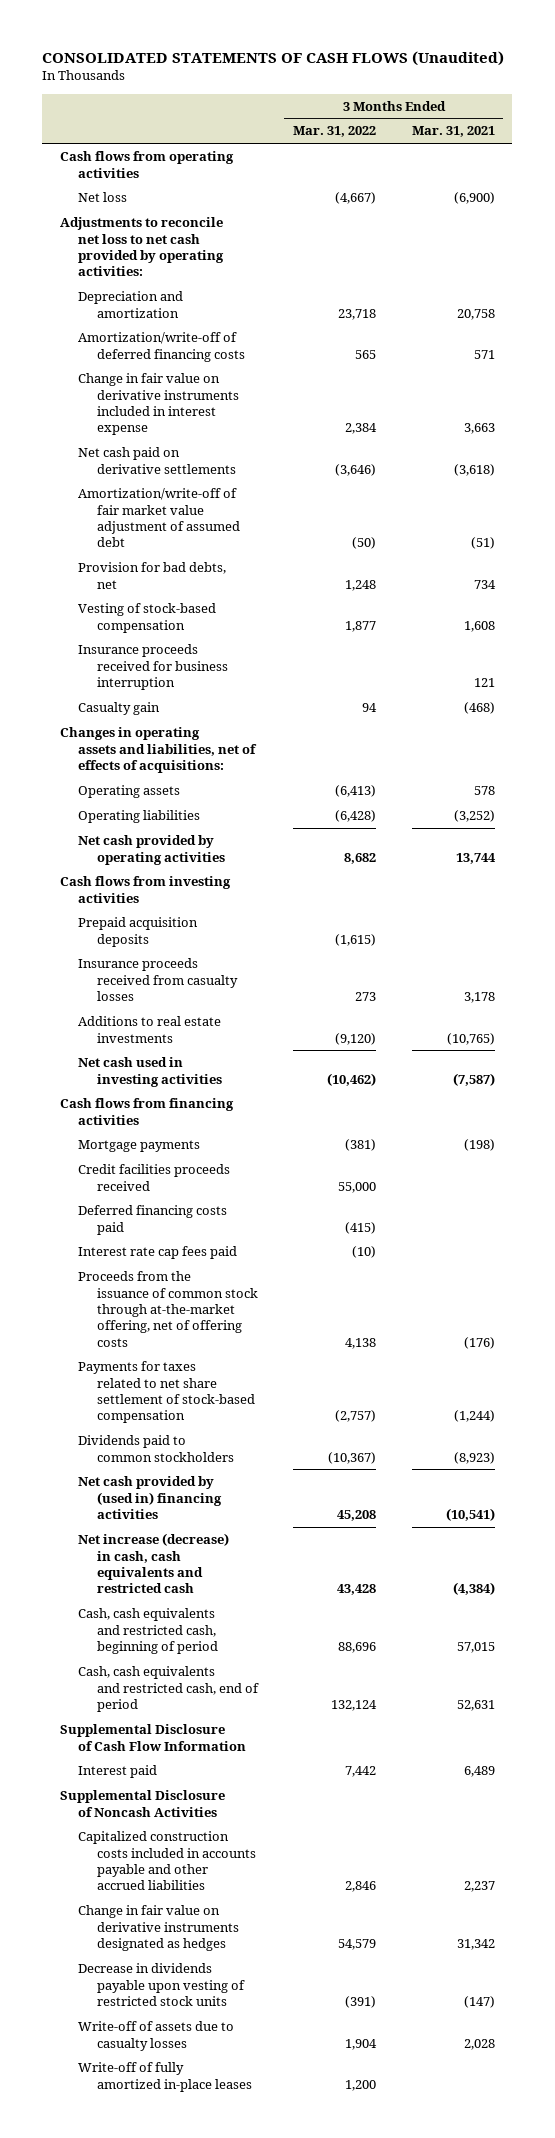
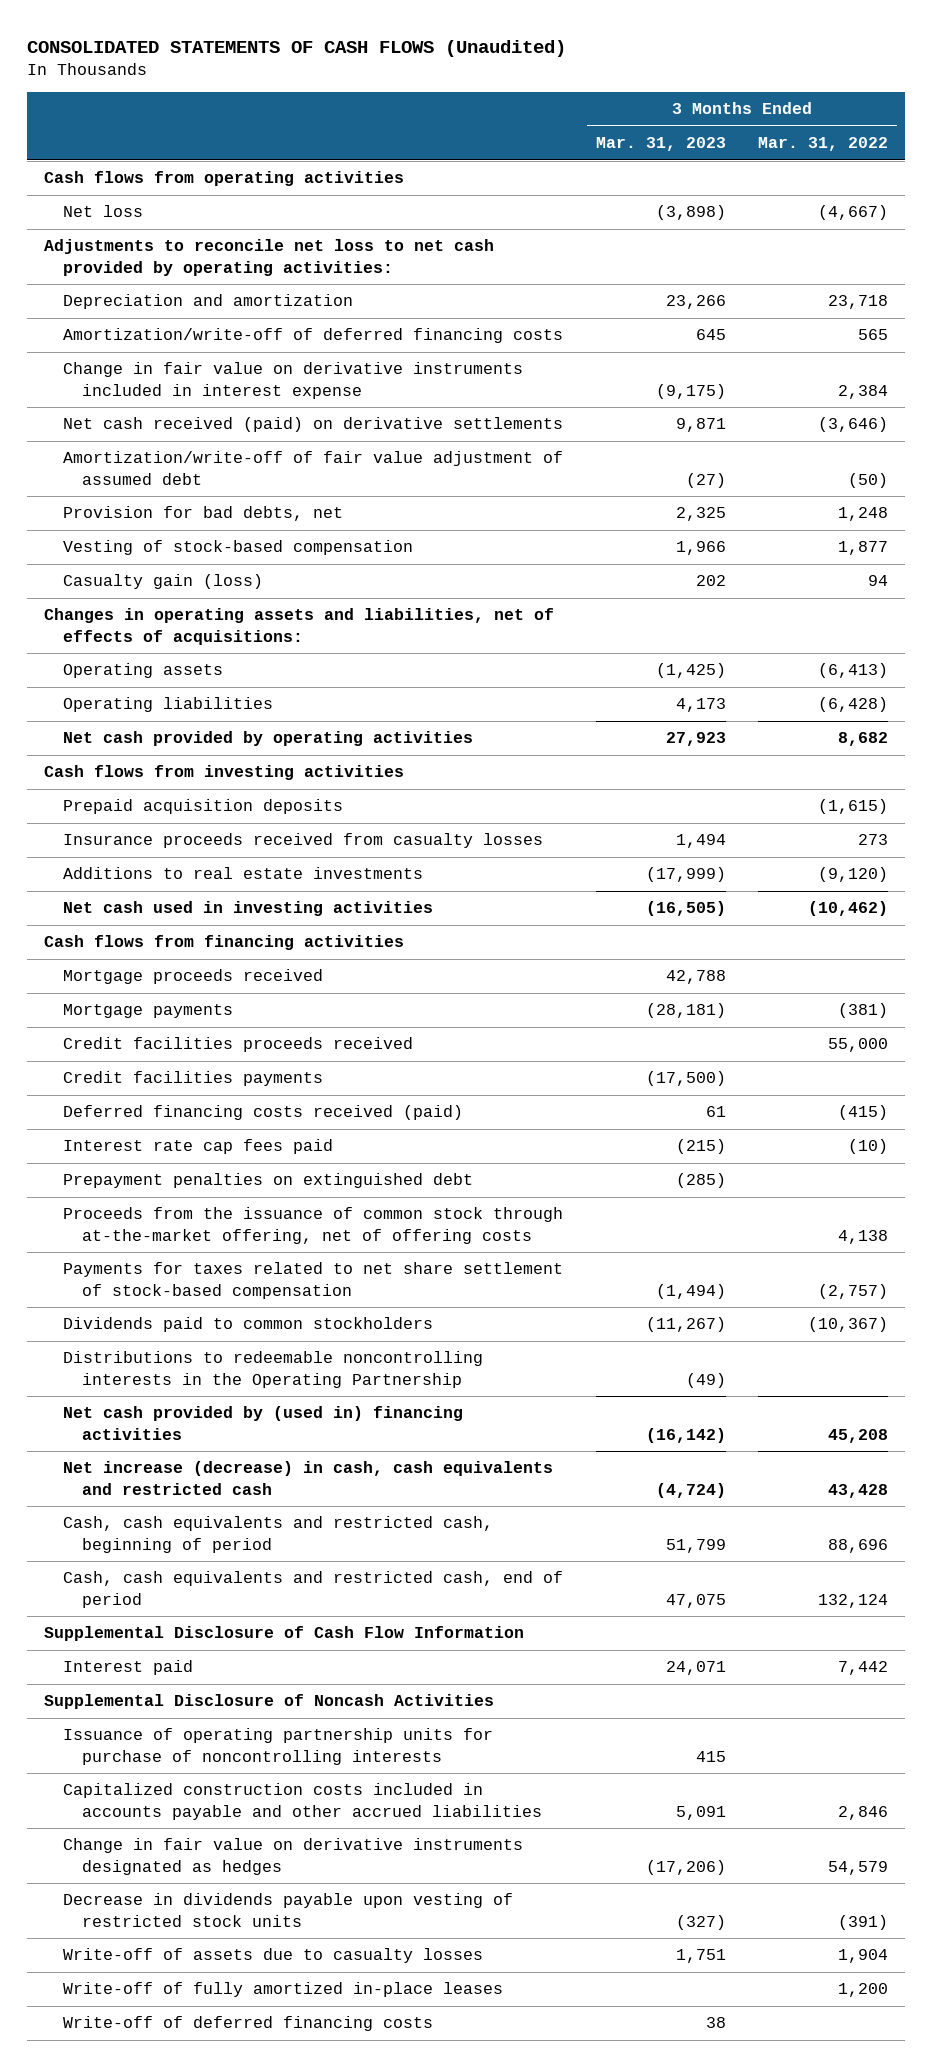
[411,126,495,138] Mar. 31, 2021 -> none
none -> [595,137,726,152] Mar. 31, 2023
[78,447,236,474] Net cash paid on derivative settlements -> [62,417,563,433] Net cash received (paid) on derivative settlements
[78,488,240,548] Amortization/write-off of fair market value adjustment of assumed debt -> [62,451,563,485] Amortization/write-off of fair value adjustment of assumed debt
[78,644,228,690] Insurance proceeds received for business interruption -> none
[78,702,161,716] Casualty gain -> [62,574,263,590] Casualty gain (loss)
none -> [62,969,323,985] Mortgage proceeds received
none -> [62,1071,323,1087] Credit facilities payments
[78,1205,228,1235] Deferred financing costs paid -> [62,1105,463,1121] Deferred financing costs received (paid)
none -> [62,1173,473,1189] Prepayment penalties on extinguished debt
none -> [62,1351,483,1388] Distributions to redeemable noncontrolling interests in the Operating Partnership
none -> [62,1728,493,1765] Issuance of operating partnership units for purchase of noncontrolling interests
none -> [62,2016,433,2032] Write-off of deferred financing costs

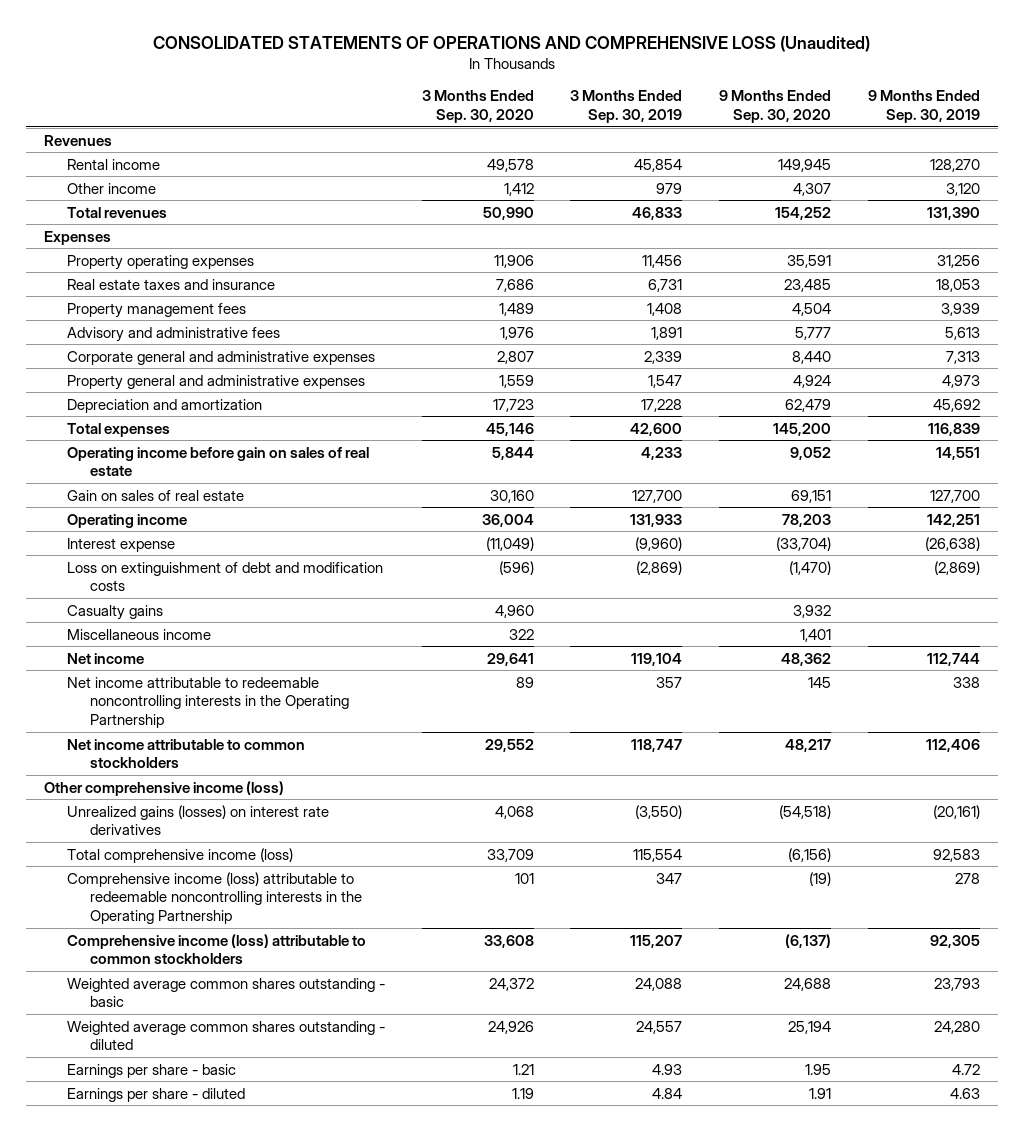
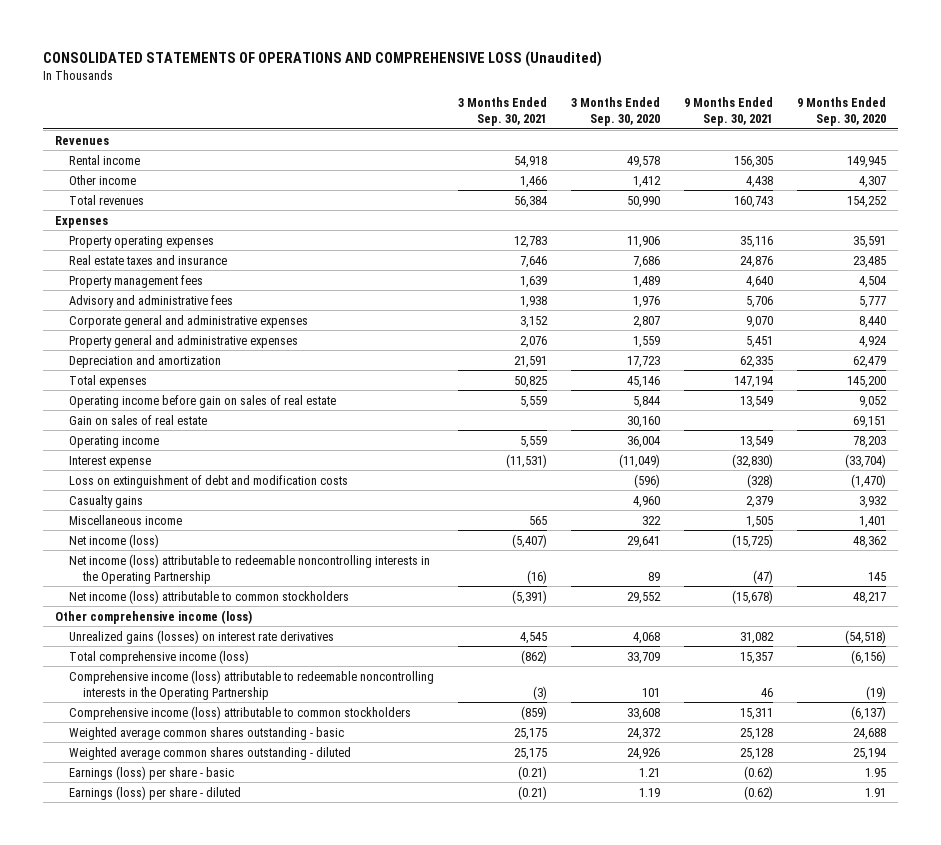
[570,90,683,123] 3 Months Ended Sep. 30, 2019 -> none
[867,90,980,123] 9 Months Ended Sep. 30, 2019 -> none
none -> [458,96,548,127] 3 Months Ended Sep. 30, 2021
none -> [684,96,774,127] 9 Months Ended Sep. 30, 2021
[66,652,144,664] Net income -> [69,533,160,548] Net income (loss)
[66,676,349,729] Net income attributable to redeemable noncontrolling interests in the Operating Partnership -> [69,553,431,584] Net income (loss) attributable to redeemable noncontrolling interests in the Operating Partnership
[66,738,305,769] Net income attributable to common stockholders -> [69,589,350,604] Net income (loss) attributable to common stockholders
[66,1063,236,1078] Earnings per share - basic -> [69,765,235,780] Earnings (loss) per share - basic
[66,1087,245,1102] Earnings per share - diluted -> [69,785,242,800] Earnings (loss) per share - diluted

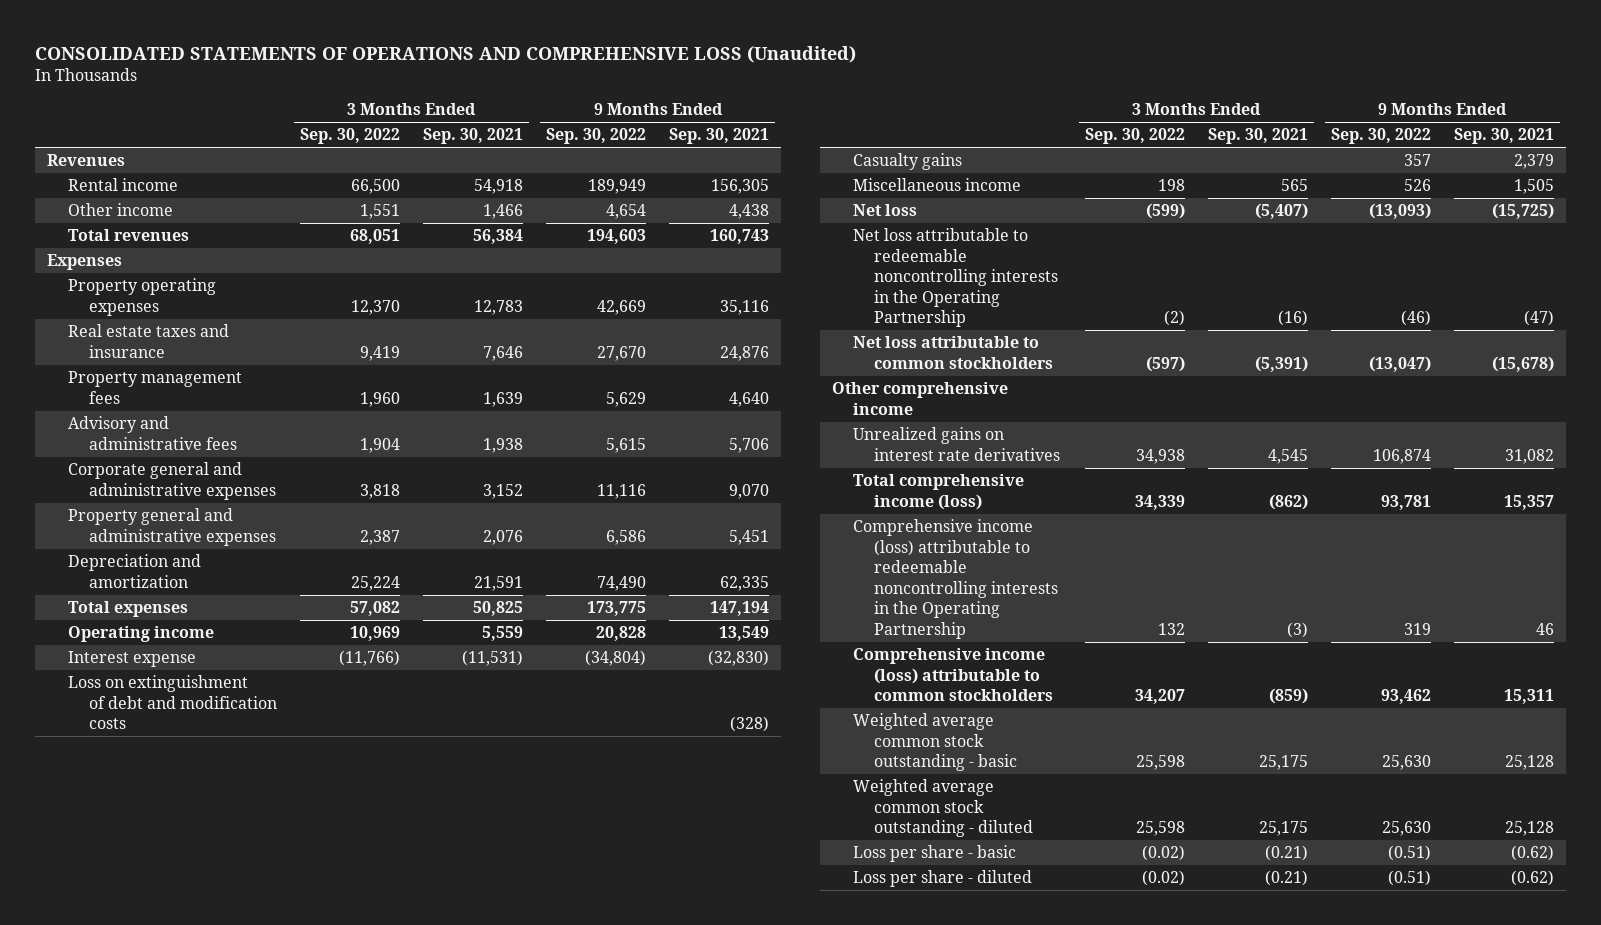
[571,96,661,127] 3 Months Ended Sep. 30, 2020 -> none
[797,96,887,127] 9 Months Ended Sep. 30, 2020 -> none
none -> [299,128,400,145] Sep. 30, 2022
none -> [546,128,647,145] Sep. 30, 2022
[69,394,337,408] Operating income before gain on sales of real estate -> none
[69,414,208,425] Gain on sales of real estate -> none
[69,533,160,548] Net income (loss) -> [852,204,917,217] Net loss
[69,553,431,584] Net income (loss) attributable to redeemable noncontrolling interests in the Operating Partnership -> [852,228,1058,328] Net loss attributable to redeemable noncontrolling interests in the Operating Partnership
[69,589,350,604] Net income (loss) attributable to common stockholders -> [852,336,1053,369] Net loss attributable to common stockholders
[55,609,253,624] Other comprehensive income (loss) -> [831,382,1008,415] Other comprehensive income
[69,629,335,644] Unrealized gains (losses) on interest rate derivatives -> [852,427,1060,461] Unrealized gains on interest rate derivatives
[69,726,345,740] Weighted average common shares outstanding - basic -> [852,713,1017,772] Weighted average common stock outstanding - basic
[69,746,352,760] Weighted average common shares outstanding - diluted -> [852,779,1033,838] Weighted average common stock outstanding - diluted
[69,765,235,780] Earnings (loss) per share - basic -> [852,845,1016,863] Loss per share - basic
[69,785,242,800] Earnings (loss) per share - diluted -> [852,870,1032,888] Loss per share - diluted

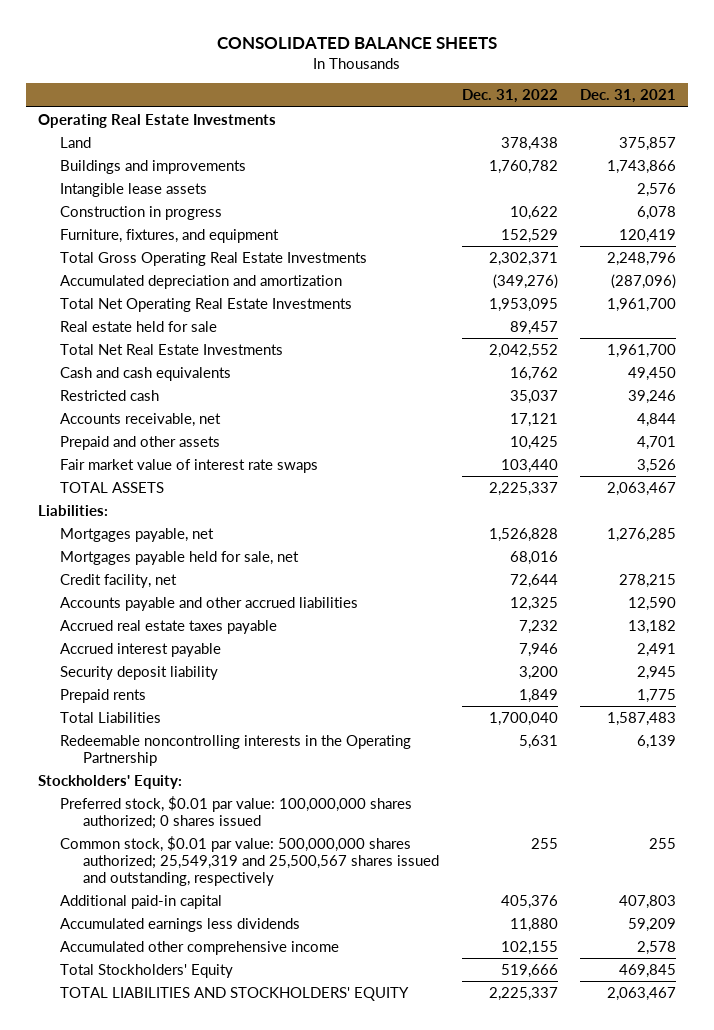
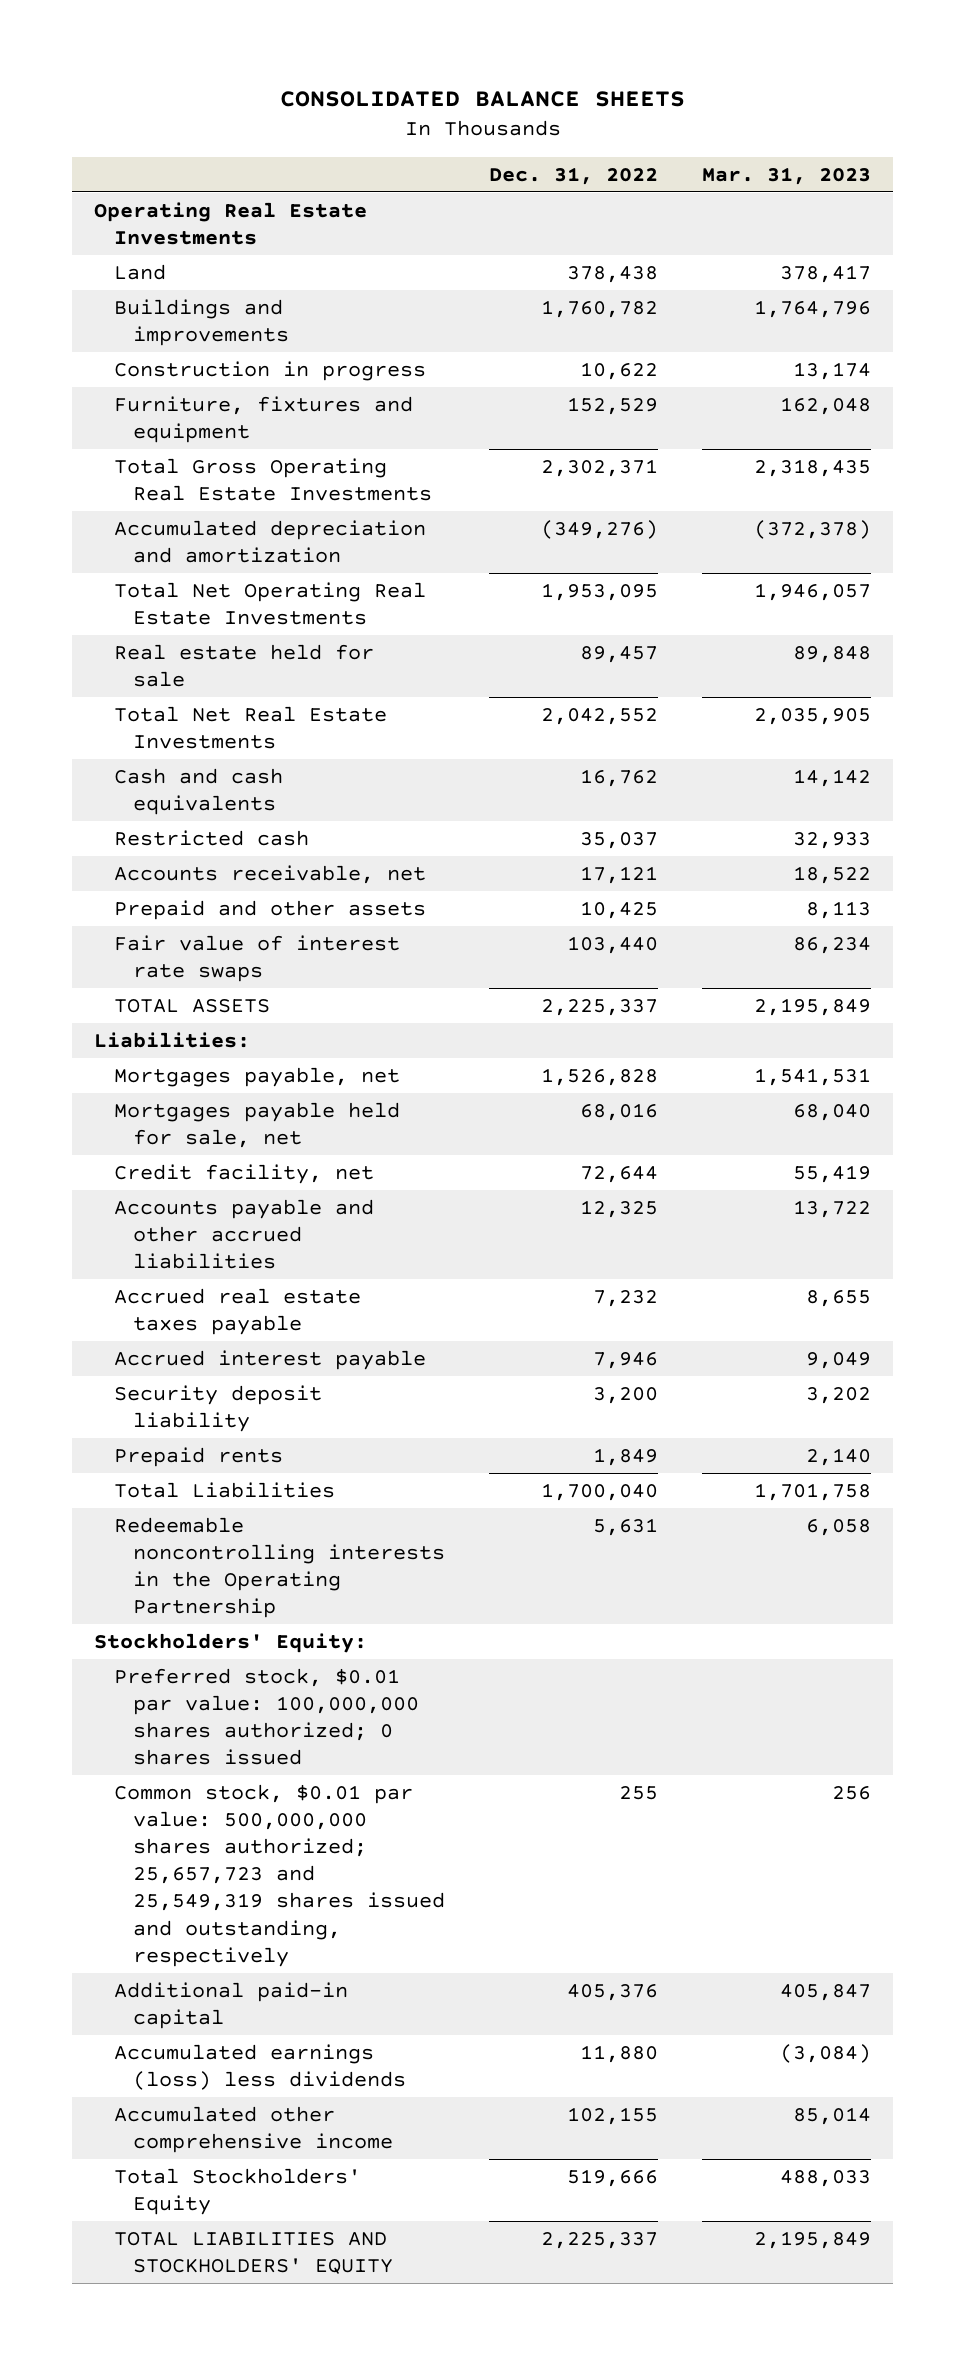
[580,89,677,104] Dec. 31, 2021 -> none
none -> [701,166,871,185] Mar. 31, 2023
[60,182,208,197] Intangible lease assets -> none
[60,228,280,243] Furniture, fixtures, and equipment -> [113,395,413,443] Furniture, fixtures and equipment
[60,458,319,473] Fair market value of interest rate swaps -> [113,934,400,982] Fair value of interest rate swaps
[60,835,439,886] Common stock, $0.01 par value: 500,000,000 shares authorized; 25,549,319 and 25,500,567 shares issued and outstanding, respectively -> [113,1783,446,1967] Common stock, $0.01 par value: 500,000,000 shares authorized; 25,657,723 and 25,549,319 shares issued and outstanding, respectively
[60,917,301,932] Accumulated earnings less dividends -> [113,2043,407,2090] Accumulated earnings (loss) less dividends

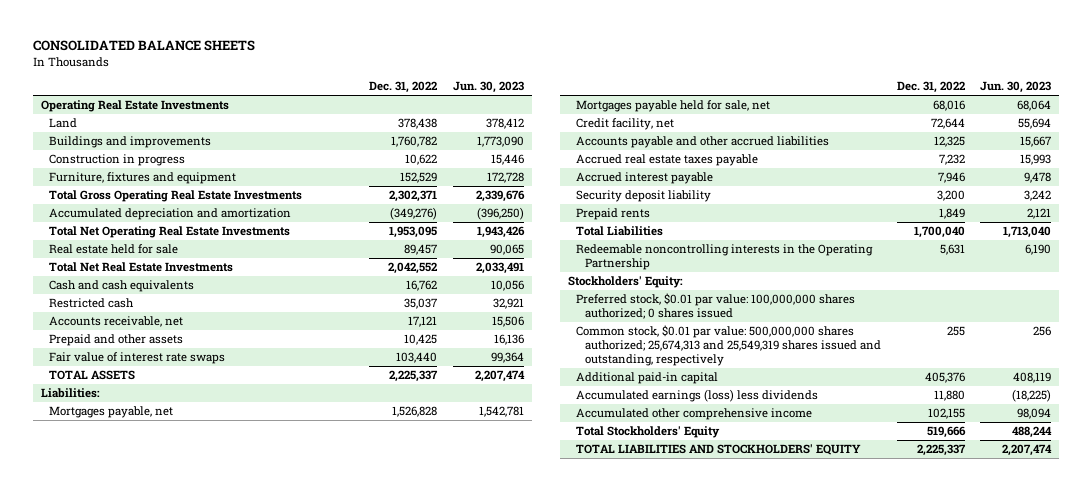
[701,166,871,185] Mar. 31, 2023 -> none
none -> [452,81,524,94] Jun. 30, 2023
[113,1783,446,1967] Common stock, $0.01 par value: 500,000,000 shares authorized; 25,657,723 and 25,549,319 shares issued and outstanding, respectively -> [576,325,882,367] Common stock, $0.01 par value: 500,000,000 shares authorized; 25,674,313 and 25,549,319 shares issued and outstanding, respectively

